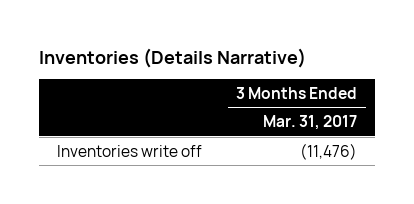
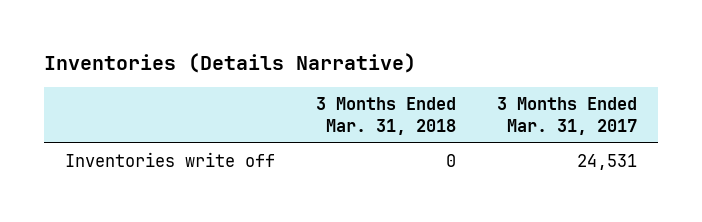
none -> [316,97,457,136] 3 Months Ended Mar. 31, 2018
[300,142,358,160] (11,476) -> [577,154,638,171] 24,531

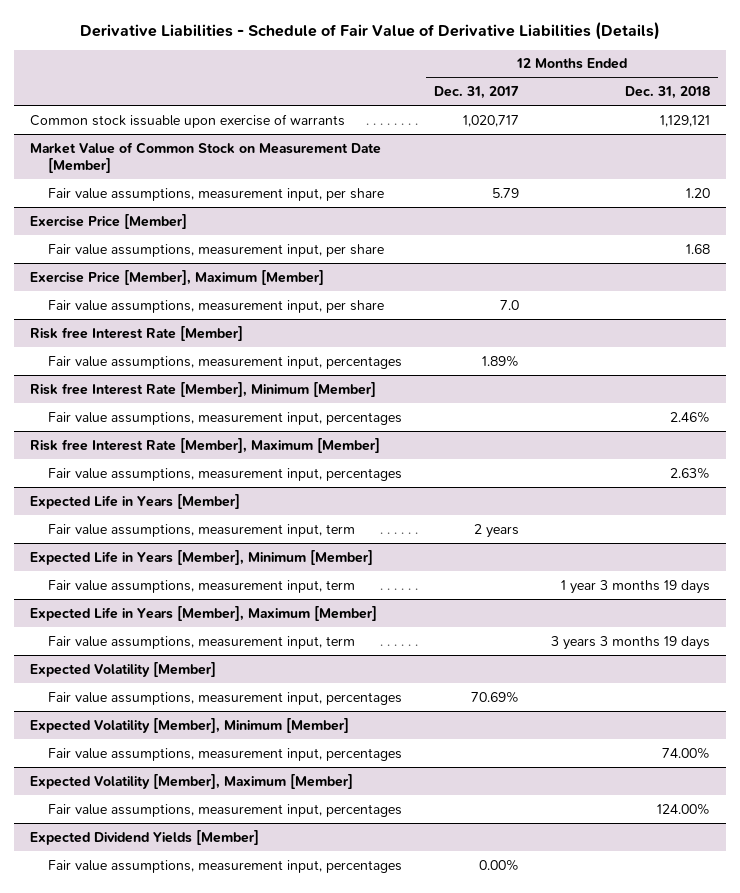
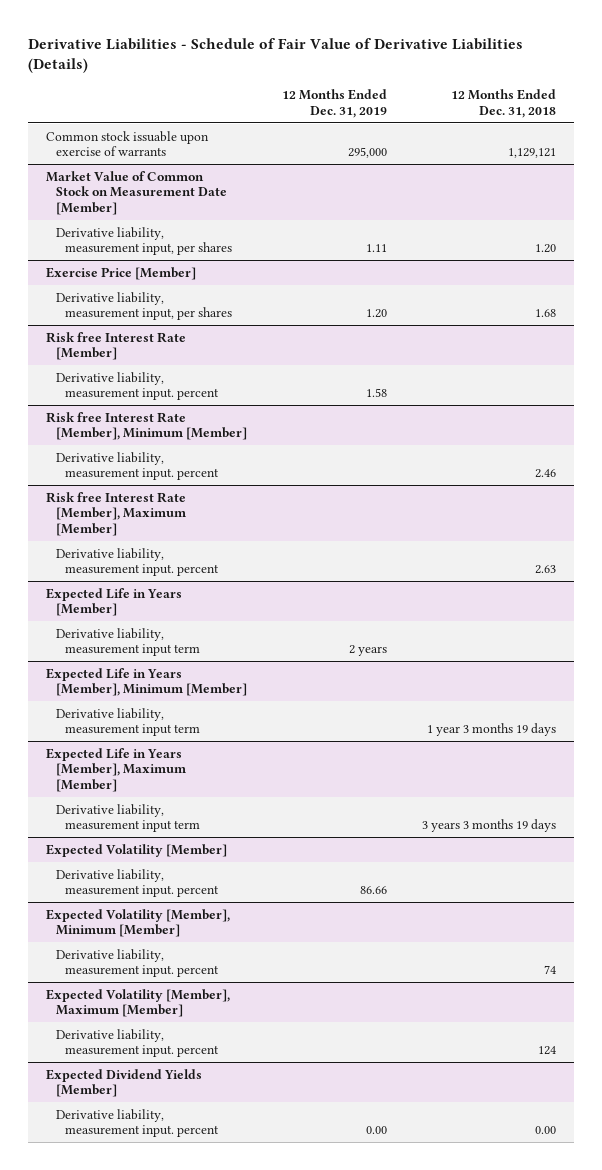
[433,86,519,100] Dec. 31, 2017 -> none
none -> [281,89,387,118] 12 Months Ended Dec. 31, 2019
[47,187,384,201] Fair value assumptions, measurement input, per share -> none
none -> [55,226,233,256] Derivative liability, measurement input, per shares
[29,269,324,285] Exercise Price [Member], Maximum [Member] -> none
[47,299,384,313] Fair value assumptions, measurement input, per share -> none
[47,243,384,257] Fair value assumptions, measurement input, per share -> [55,291,233,321] Derivative liability, measurement input, per shares
[47,355,402,369] Fair value assumptions, measurement input, percentages -> none
none -> [55,371,220,401] Derivative liability, measurement input. percent
[47,411,402,425] Fair value assumptions, measurement input, percentages -> none
none -> [55,451,220,481] Derivative liability, measurement input. percent
[47,467,402,481] Fair value assumptions, measurement input, percentages -> none
none -> [55,547,220,577] Derivative liability, measurement input. percent
[47,523,355,537] Fair value assumptions, measurement input, term -> none
none -> [55,627,201,657] Derivative liability, measurement input term
[47,579,355,593] Fair value assumptions, measurement input, term -> [55,707,201,737] Derivative liability, measurement input term
[47,635,355,649] Fair value assumptions, measurement input, term -> [55,803,201,833] Derivative liability, measurement input term
[47,691,402,705] Fair value assumptions, measurement input, percentages -> none
none -> [55,868,220,898] Derivative liability, measurement input. percent
[47,747,402,761] Fair value assumptions, measurement input, percentages -> none
none -> [55,948,220,978] Derivative liability, measurement input. percent
[47,803,402,817] Fair value assumptions, measurement input, percentages -> none
none -> [55,1028,220,1058] Derivative liability, measurement input. percent
[47,859,402,873] Fair value assumptions, measurement input, percentages -> none
none -> [55,1108,220,1138] Derivative liability, measurement input. percent

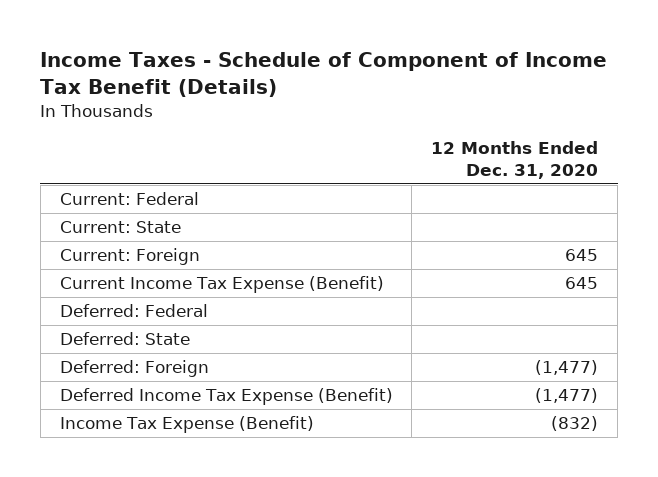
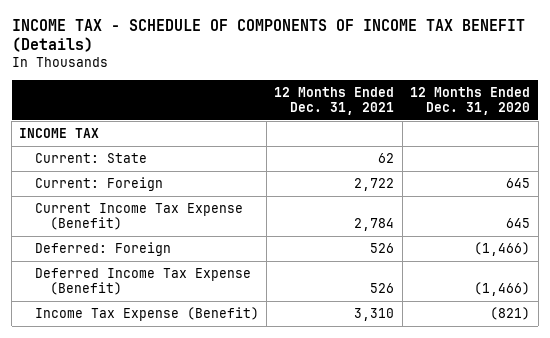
[40,51,608,97] Income Taxes - Schedule of Component of Income Tax Benefit (Details) -> [11,18,525,53] INCOME TAX - SCHEDULE OF COMPONENTS OF INCOME TAX BENEFIT (Details)
none -> [274,86,395,115] 12 Months Ended Dec. 31, 2021
[59,192,199,206] Current: Federal -> none
none -> [19,128,100,139] INCOME TAX
[59,304,208,318] Deferred: Federal -> none
[59,332,190,346] Deferred: State -> none
[535,360,599,376] (1,477) -> [474,242,531,257] (1,466)
[535,388,599,404] (1,477) -> [474,282,531,297] (1,466)
[551,416,599,432] (832) -> [490,307,531,321] (821)

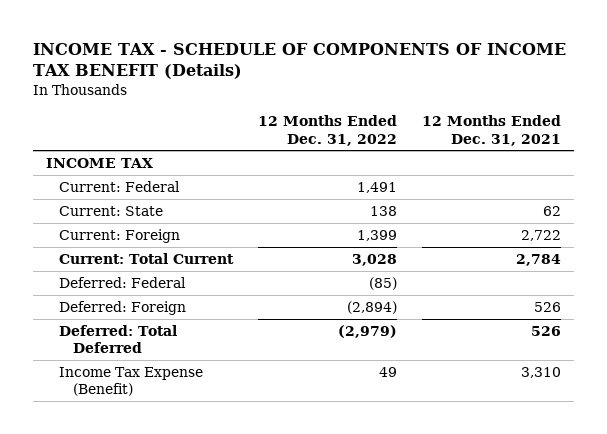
[410,86,531,115] 12 Months Ended Dec. 31, 2020 -> none
none -> [258,115,398,146] 12 Months Ended Dec. 31, 2022
none -> [59,181,181,193] Current: Federal
[34,203,243,231] Current Income Tax Expense (Benefit) -> [59,253,235,265] Current: Total Current
none -> [59,277,187,289] Deferred: Federal
[34,268,251,296] Deferred Income Tax Expense (Benefit) -> [59,325,178,354] Deferred: Total Deferred

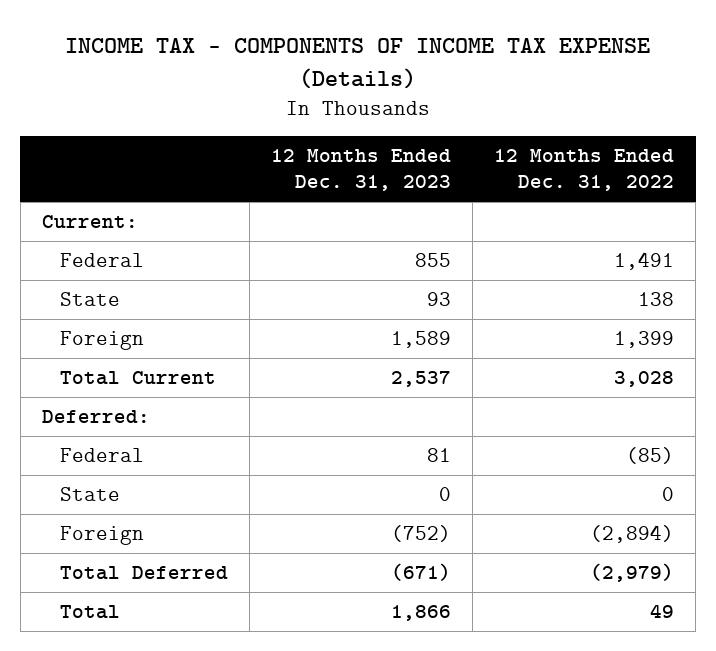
[32,42,566,80] INCOME TAX - SCHEDULE OF COMPONENTS OF INCOME TAX BENEFIT (Details) -> [64,38,650,90] INCOME TAX - COMPONENTS OF INCOME TAX EXPENSE (Details)
[422,115,562,146] 12 Months Ended Dec. 31, 2021 -> none
none -> [270,149,451,191] 12 Months Ended Dec. 31, 2023
[45,158,153,169] INCOME TAX -> none
none -> [41,215,138,229] Current:
[59,181,181,193] Current: Federal -> [59,253,144,268] Federal
[59,206,164,217] Current: State -> [59,292,120,307] State
[59,229,181,244] Current: Foreign -> [59,331,144,351] Foreign
[59,253,235,265] Current: Total Current -> [59,371,216,386] Total Current
none -> [41,410,150,424] Deferred:
[59,277,187,289] Deferred: Federal -> [59,448,144,463] Federal
none -> [59,487,120,502] State
[59,301,187,316] Deferred: Foreign -> [59,526,144,546] Foreign
[59,325,178,354] Deferred: Total Deferred -> [59,566,228,581] Total Deferred
[59,367,204,397] Income Tax Expense (Benefit) -> [59,605,120,620] Total

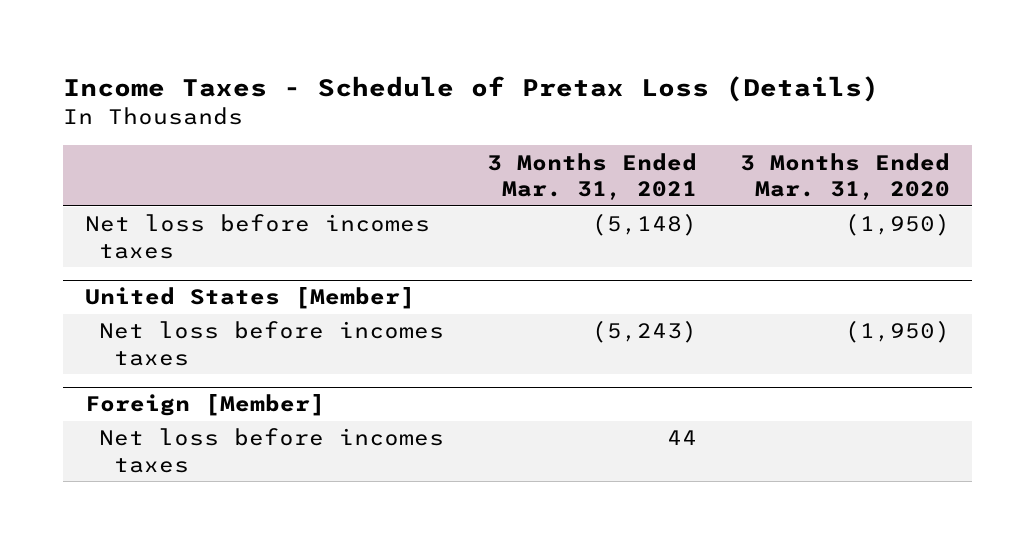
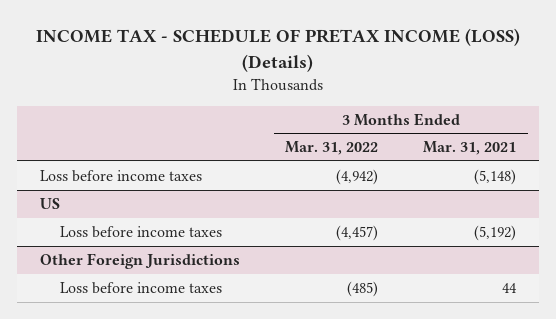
[63,75,880,102] Income Taxes - Schedule of Pretax Loss (Details) -> [36,28,521,72] INCOME TAX - SCHEDULE OF PRETAX INCOME (LOSS) (Details)
[740,152,951,200] 3 Months Ended Mar. 31, 2020 -> none
none -> [285,141,379,156] Mar. 31, 2022
[84,214,430,259] Net loss before incomes taxes -> [39,170,202,183] Loss before income taxes
[84,287,415,310] United States [Member] -> [39,198,60,210] US
[99,321,445,366] Net loss before incomes taxes -> [59,226,222,239] Loss before income taxes
[592,320,698,344] (5,243) -> [474,225,517,242] (5,192)
[84,394,325,417] Foreign [Member] -> [39,253,240,270] Other Foreign Jurisdictions
[99,428,445,473] Net loss before incomes taxes -> [59,282,222,295] Loss before income taxes

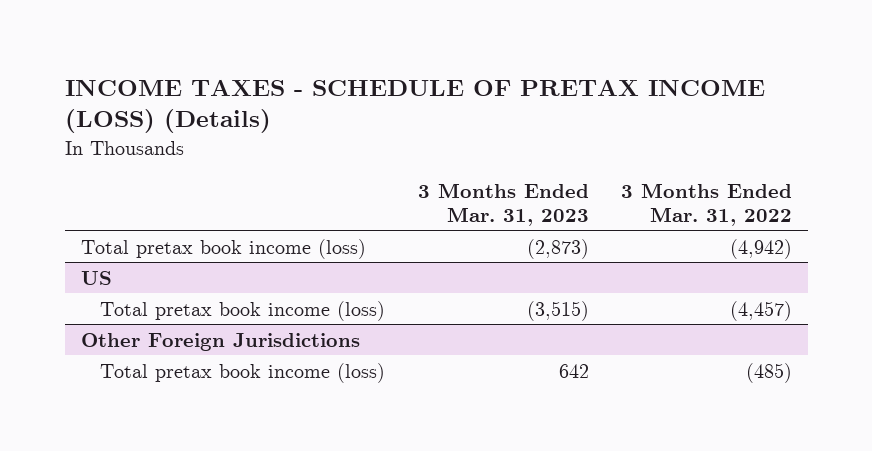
[36,28,521,72] INCOME TAX - SCHEDULE OF PRETAX INCOME (LOSS) (Details) -> [64,78,765,134] INCOME TAXES - SCHEDULE OF PRETAX INCOME (LOSS) (Details)
[423,141,517,156] Mar. 31, 2021 -> none
none -> [417,182,589,226] 3 Months Ended Mar. 31, 2023
[39,170,202,183] Loss before income taxes -> [80,238,366,259] Total pretax book income (loss)
[59,226,222,239] Loss before income taxes -> [100,300,386,321] Total pretax book income (loss)
[59,282,222,295] Loss before income taxes -> [100,362,386,383] Total pretax book income (loss)

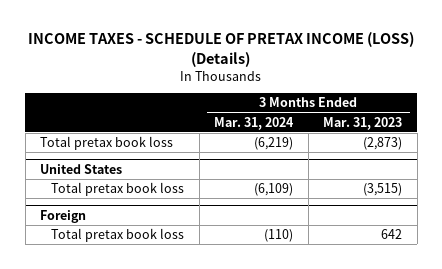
[620,182,792,226] 3 Months Ended Mar. 31, 2022 -> none
none -> [214,116,295,130] Mar. 31, 2024
[80,332,360,351] Other Foreign Jurisdictions -> none
[80,238,366,259] Total pretax book income (loss) -> [40,136,174,151] Total pretax book loss
[80,270,112,285] US -> [40,163,123,174] United States
[100,300,386,321] Total pretax book income (loss) -> [51,182,185,197] Total pretax book loss
none -> [40,209,87,223] Foreign
[100,362,386,383] Total pretax book income (loss) -> [51,228,185,243] Total pretax book loss

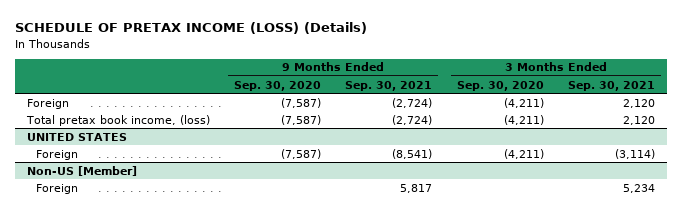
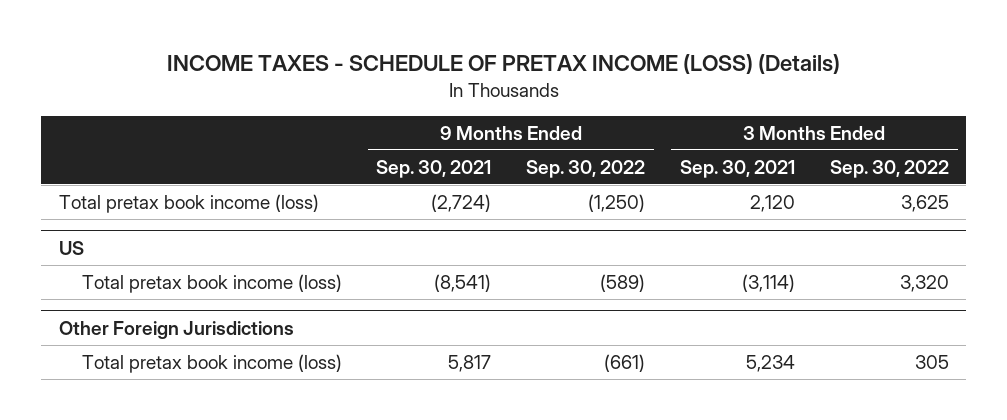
[15,22,368,35] SCHEDULE OF PRETAX INCOME (LOSS) (Details) -> [166,53,840,74] INCOME TAXES - SCHEDULE OF PRETAX INCOME (LOSS) (Details)
[234,80,322,91] Sep. 30, 2020 -> none
[456,80,544,91] Sep. 30, 2020 -> none
none -> [526,159,646,178] Sep. 30, 2022
none -> [829,159,949,178] Sep. 30, 2022
[26,114,211,126] Total pretax book income, (loss) -> none
[27,98,70,109] Foreign -> [58,193,319,213] Total pretax book income (loss)
[27,132,128,141] UNITED STATES -> [58,240,84,255] US
[36,149,79,160] Foreign -> [81,273,342,293] Total pretax book income (loss)
[27,165,138,176] Non-US [Member] -> [58,320,294,339] Other Foreign Jurisdictions
[36,183,79,194] Foreign -> [81,353,342,373] Total pretax book income (loss)

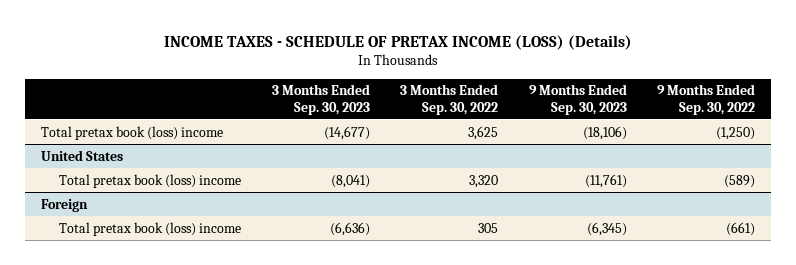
[376,159,492,178] Sep. 30, 2021 -> none
[680,159,796,178] Sep. 30, 2021 -> none
none -> [271,84,370,115] 3 Months Ended Sep. 30, 2023
none -> [528,84,627,115] 9 Months Ended Sep. 30, 2023
[58,320,294,339] Other Foreign Jurisdictions -> none
[58,193,319,213] Total pretax book income (loss) -> [40,125,223,140] Total pretax book (loss) income
[58,240,84,255] US -> [40,149,123,161] United States
[81,273,342,293] Total pretax book income (loss) -> [59,173,242,188] Total pretax book (loss) income
none -> [40,198,88,212] Foreign
[81,353,342,373] Total pretax book income (loss) -> [59,221,242,236] Total pretax book (loss) income

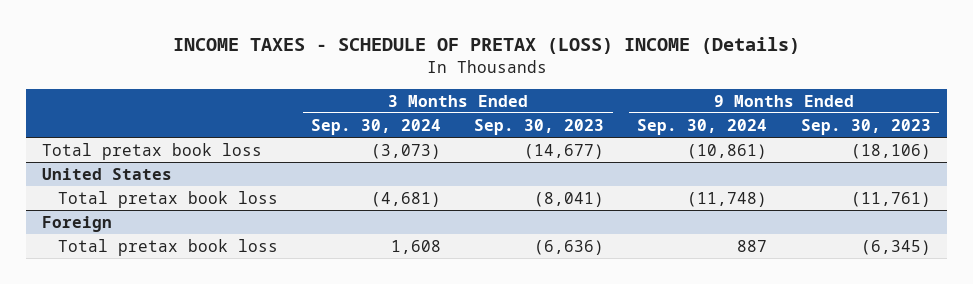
[163,34,632,50] INCOME TAXES - SCHEDULE OF PRETAX INCOME (LOSS) (Details) -> [172,36,800,54] INCOME TAXES - SCHEDULE OF PRETAX (LOSS) INCOME (Details)
[400,84,499,115] 3 Months Ended Sep. 30, 2022 -> none
[657,84,756,115] 9 Months Ended Sep. 30, 2022 -> none
none -> [311,118,442,135] Sep. 30, 2024
none -> [637,118,768,135] Sep. 30, 2024
[40,125,223,140] Total pretax book (loss) income -> [42,142,263,160] Total pretax book loss
[59,173,242,188] Total pretax book (loss) income -> [57,190,278,208] Total pretax book loss
[59,221,242,236] Total pretax book (loss) income -> [57,238,278,256] Total pretax book loss

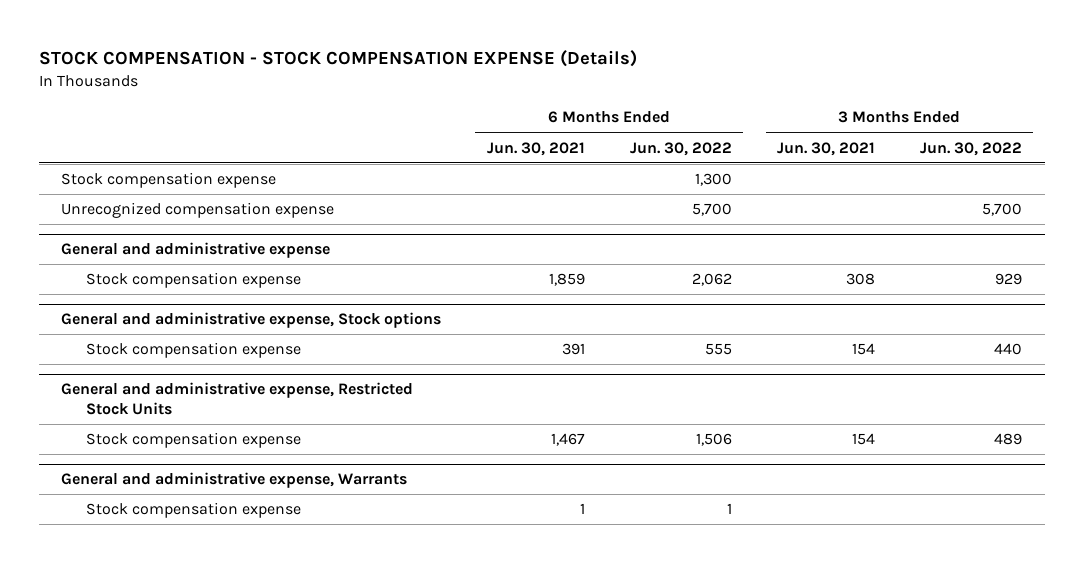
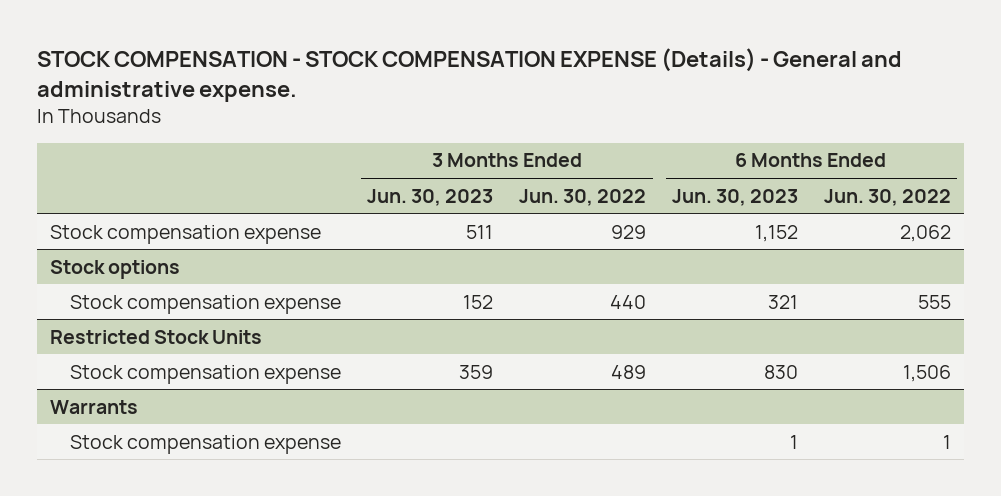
[38,50,637,68] STOCK COMPENSATION - STOCK COMPENSATION EXPENSE (Details) -> [37,48,903,103] STOCK COMPENSATION - STOCK COMPENSATION EXPENSE (Details) - General and administrative expense.
[486,141,585,156] Jun. 30, 2021 -> none
[776,141,875,156] Jun. 30, 2021 -> none
none -> [367,188,494,206] Jun. 30, 2023
none -> [671,188,798,206] Jun. 30, 2023
[61,172,277,189] Stock compensation expense -> none
[61,202,335,219] Unrecognized compensation expense -> none
[61,242,331,259] General and administrative expense -> none
[61,312,442,329] General and administrative expense, Stock options -> none
none -> [50,259,181,279] Stock options
[61,382,414,416] General and administrative expense, Restricted Stock Units -> none
none -> [50,329,263,344] Restricted Stock Units
[61,472,408,489] General and administrative expense, Warrants -> none
none -> [50,399,139,414] Warrants

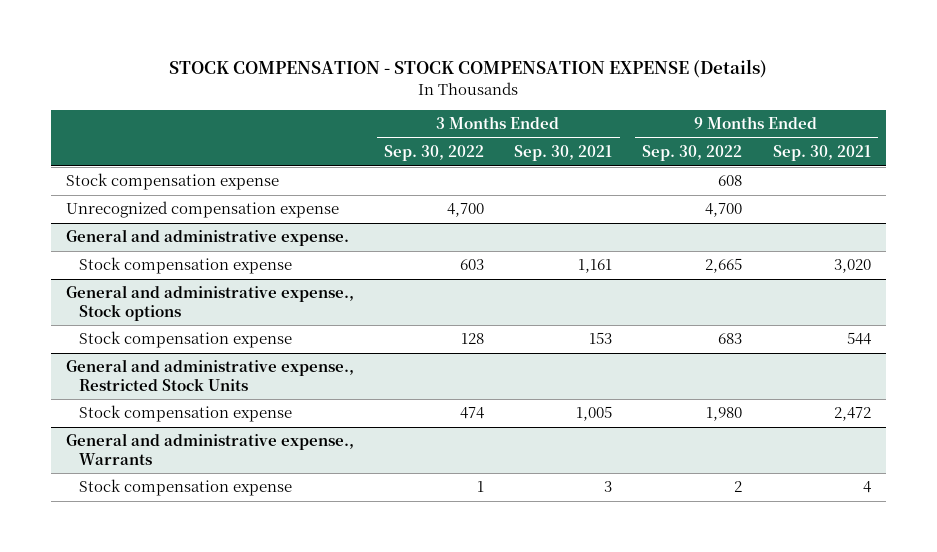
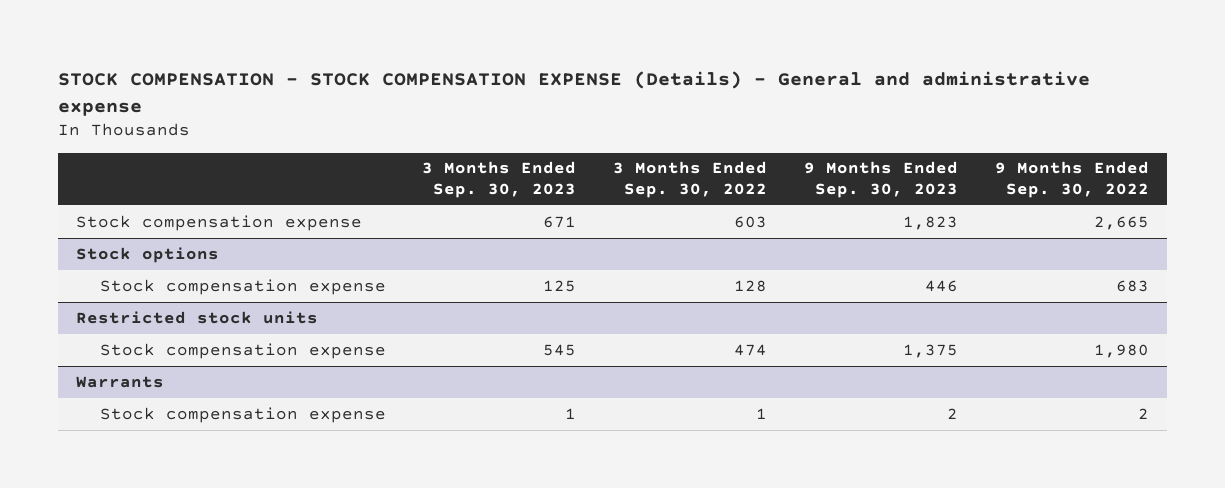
[169,59,768,79] STOCK COMPENSATION - STOCK COMPENSATION EXPENSE (Details) -> [57,70,1090,116] STOCK COMPENSATION - STOCK COMPENSATION EXPENSE (Details) - General and administrative expense
[514,145,613,162] Sep. 30, 2021 -> none
[772,145,871,162] Sep. 30, 2021 -> none
none -> [422,161,577,199] 3 Months Ended Sep. 30, 2023
none -> [803,161,958,199] 9 Months Ended Sep. 30, 2023
[66,173,280,191] Stock compensation expense -> none
[66,201,340,219] Unrecognized compensation expense -> none
[66,229,350,247] General and administrative expense. -> none
[66,285,355,321] General and administrative expense., Stock options -> none
none -> [76,246,220,263] Stock options
[66,359,355,391] General and administrative expense., Restricted Stock Units -> none
none -> [76,310,319,324] Restricted stock units
[66,433,355,465] General and administrative expense., Warrants -> none
none -> [76,375,165,388] Warrants

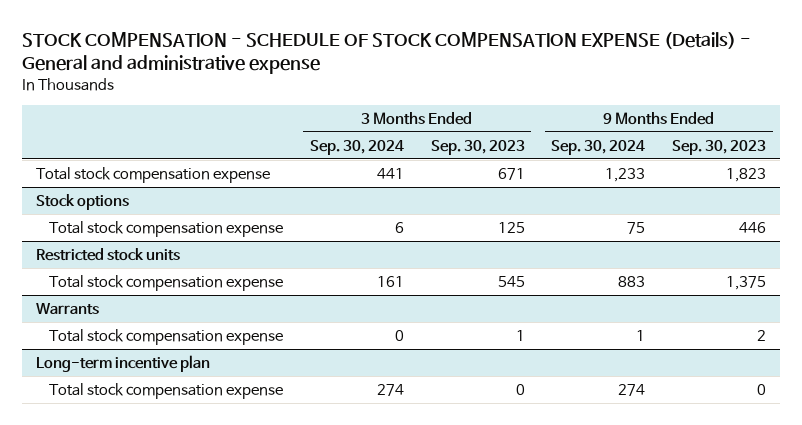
[57,70,1090,116] STOCK COMPENSATION - STOCK COMPENSATION EXPENSE (Details) - General and administrative expense -> [22,31,752,75] STOCK COMPENSATION - SCHEDULE OF STOCK COMPENSATION EXPENSE (Details) - General and administrative expense
[613,161,768,199] 3 Months Ended Sep. 30, 2022 -> none
[994,161,1149,199] 9 Months Ended Sep. 30, 2022 -> none
none -> [309,139,404,155] Sep. 30, 2024
none -> [551,139,646,155] Sep. 30, 2024
[76,214,363,231] Stock compensation expense -> [35,166,270,183] Total stock compensation expense
[99,278,386,295] Stock compensation expense -> [49,220,284,237] Total stock compensation expense
[99,342,386,359] Stock compensation expense -> [49,274,284,291] Total stock compensation expense
[99,406,386,423] Stock compensation expense -> [49,328,284,345] Total stock compensation expense
none -> [35,354,210,372] Long-term incentive plan
none -> [49,382,284,399] Total stock compensation expense

